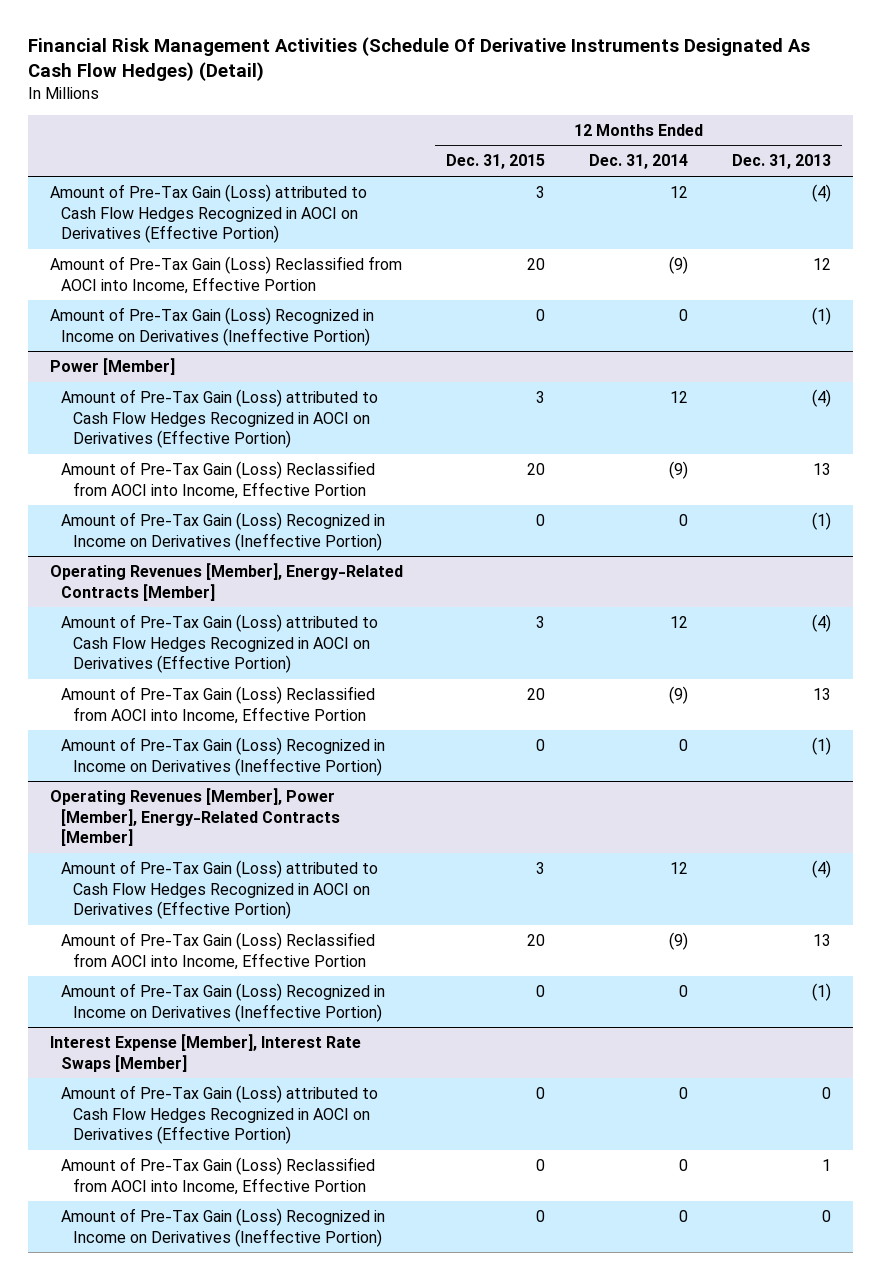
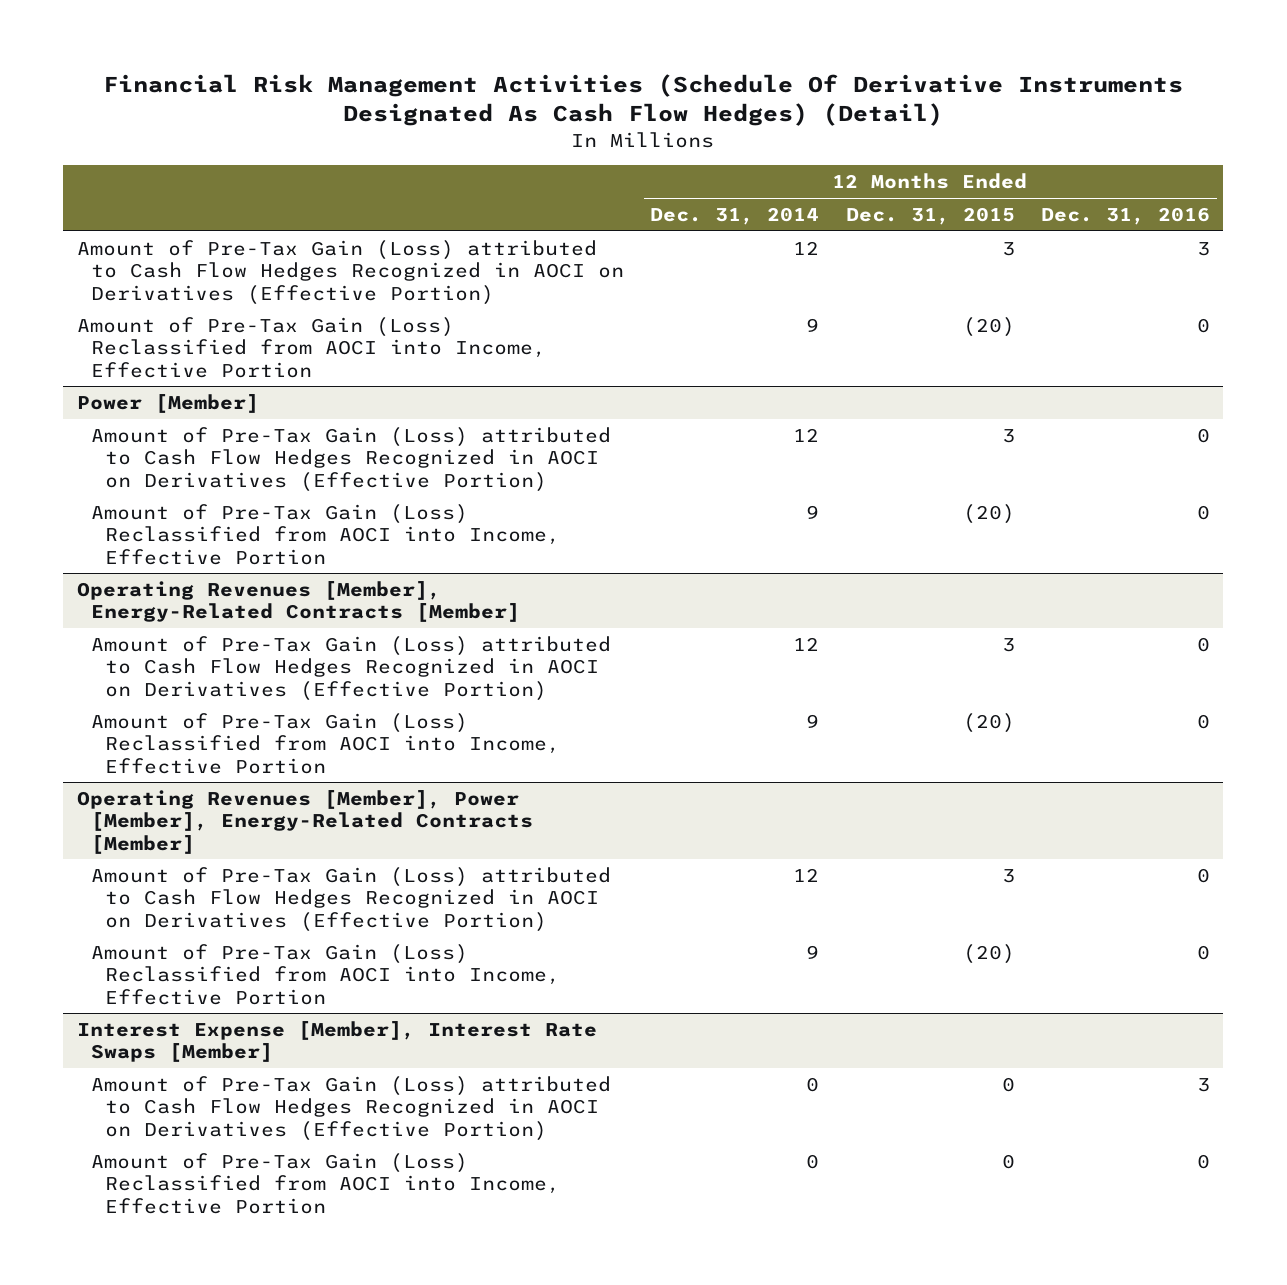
[731,154,831,170] Dec. 31, 2013 -> none
none -> [1041,207,1211,226] Dec. 31, 2016
[49,307,374,346] Amount of Pre-Tax Gain (Loss) Recognized in Income on Derivatives (Ineffective Portion) -> none
[527,258,546,271] 20 -> [962,316,1015,337] (20)
[669,256,689,275] (9) -> [806,317,820,332] 9
[61,512,386,551] Amount of Pre-Tax Gain (Loss) Recognized in Income on Derivatives (Ineffective Portion) -> none
[527,463,546,476] 20 -> [962,503,1015,524] (20)
[669,461,689,480] (9) -> [806,504,820,519] 9
[61,737,386,776] Amount of Pre-Tax Gain (Loss) Recognized in Income on Derivatives (Ineffective Portion) -> none
[527,688,546,701] 20 -> [962,712,1015,733] (20)
[669,686,689,705] (9) -> [806,713,820,728] 9
[61,983,386,1022] Amount of Pre-Tax Gain (Loss) Recognized in Income on Derivatives (Ineffective Portion) -> none
[527,934,546,947] 20 -> [962,943,1015,964] (20)
[669,932,689,951] (9) -> [806,944,820,959] 9
[61,1208,386,1247] Amount of Pre-Tax Gain (Loss) Recognized in Income on Derivatives (Ineffective Portion) -> none

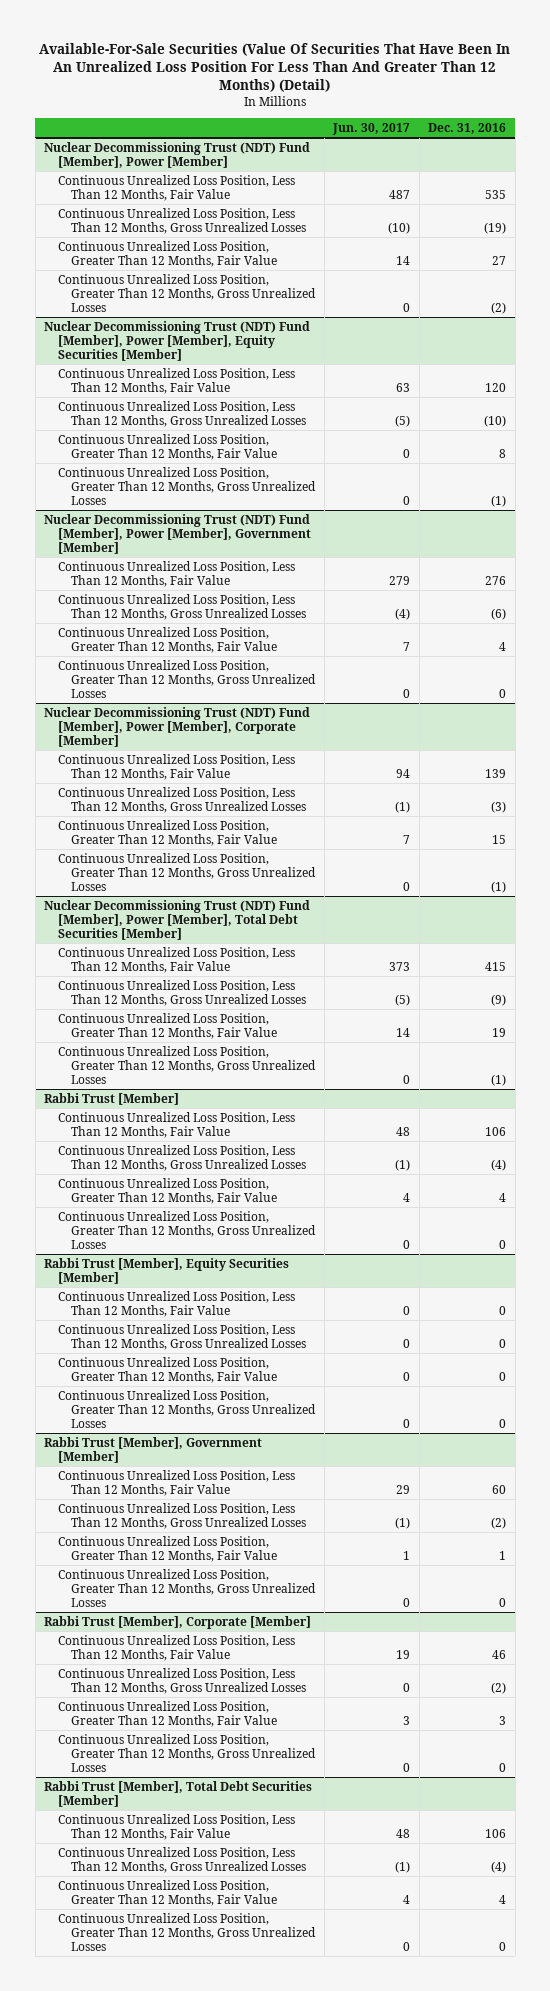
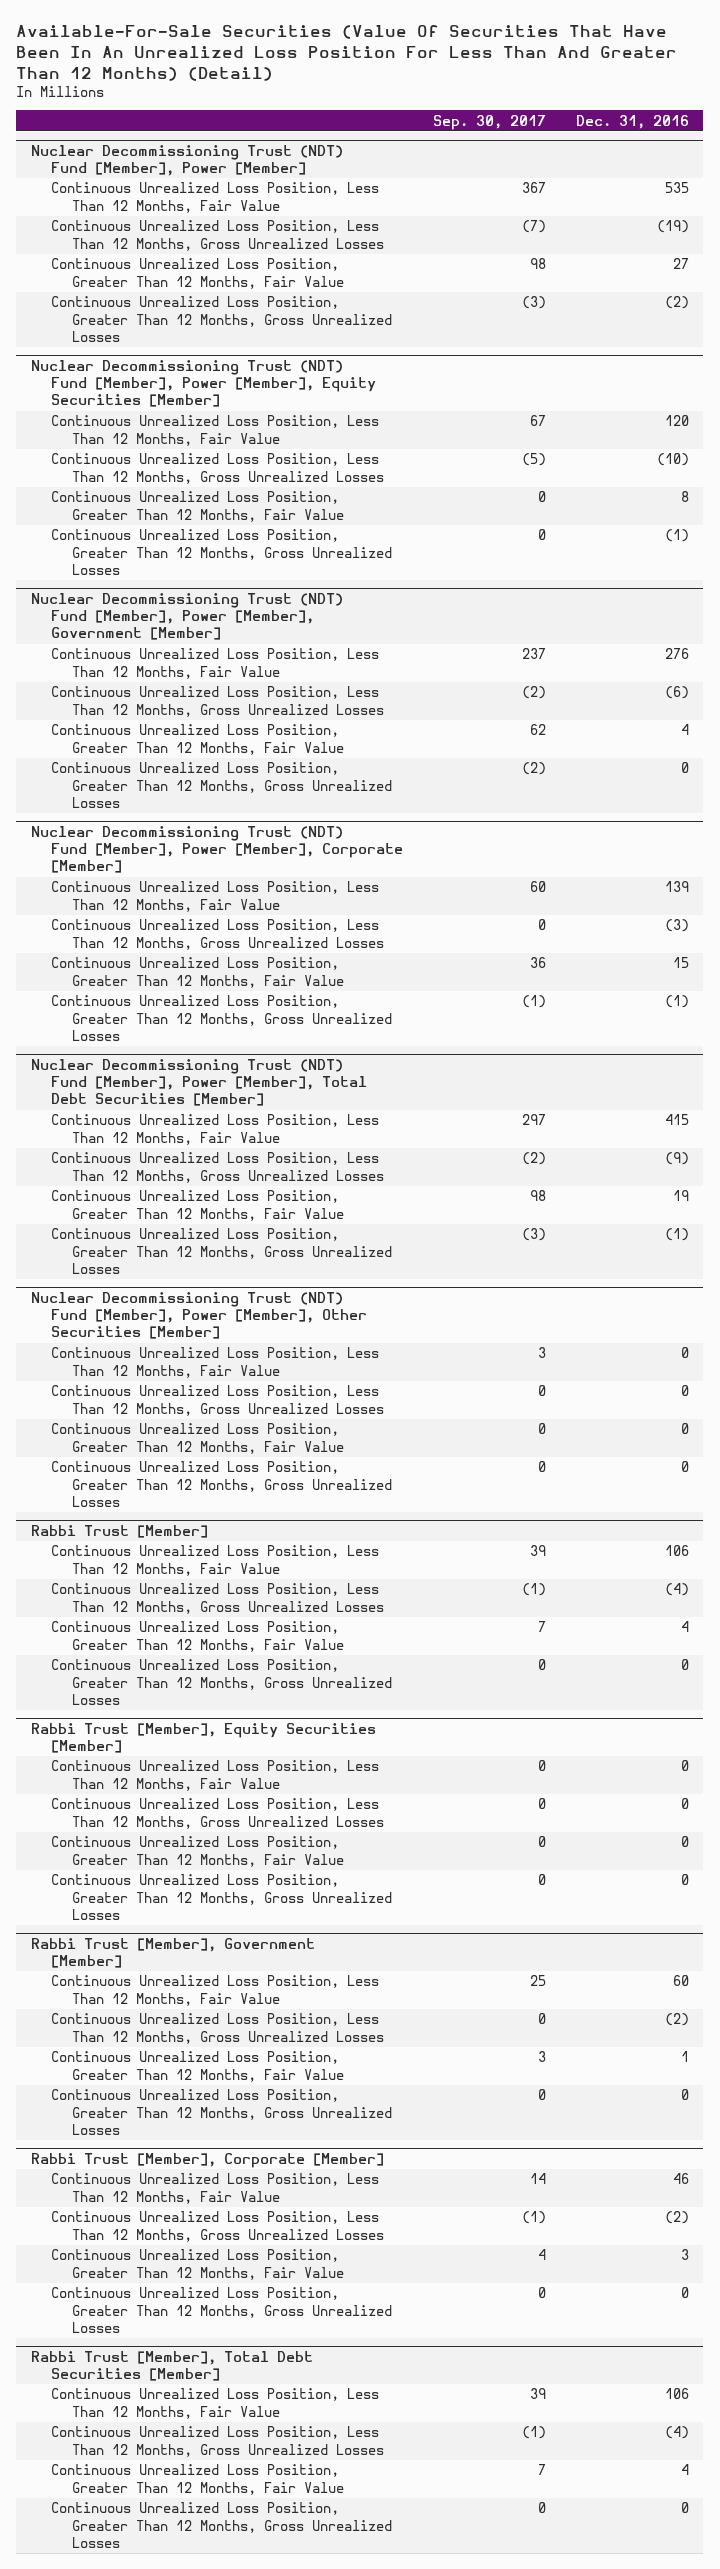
[332,123,411,136] Jun. 30, 2017 -> none
none -> [432,114,546,130] Sep. 30, 2017
none -> [31,1291,368,1340] Nuclear Decommissioning Trust (NDT) Fund [Member], Power [Member], Other Securities [Member]
none -> [51,1347,380,1378] Continuous Unrealized Loss Position, Less Than 12 Months, Fair Value
none -> [51,1385,384,1416] Continuous Unrealized Loss Position, Less Than 12 Months, Gross Unrealized Losses
none -> [51,1423,344,1454] Continuous Unrealized Loss Position, Greater Than 12 Months, Fair Value
none -> [51,1461,392,1507] Continuous Unrealized Loss Position, Greater Than 12 Months, Gross Unrealized Losses

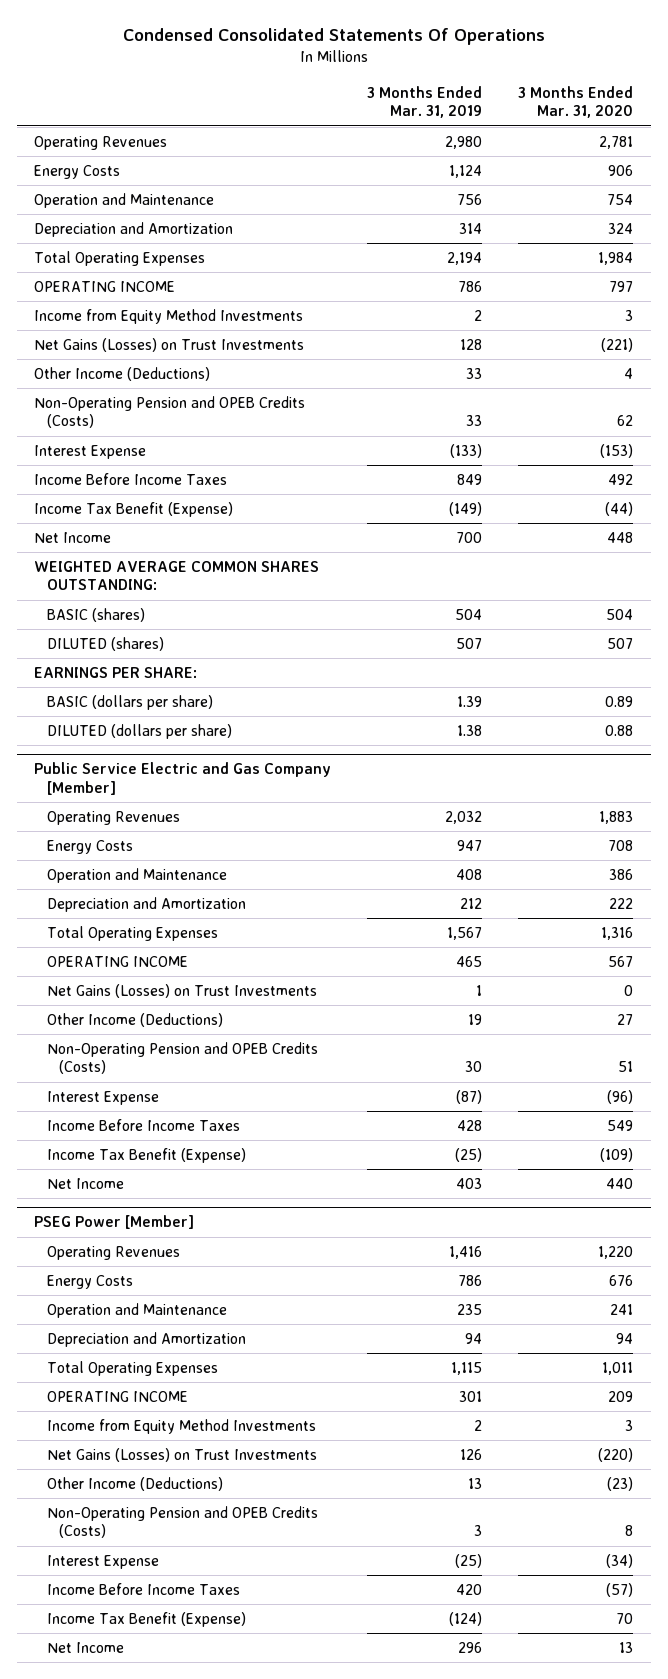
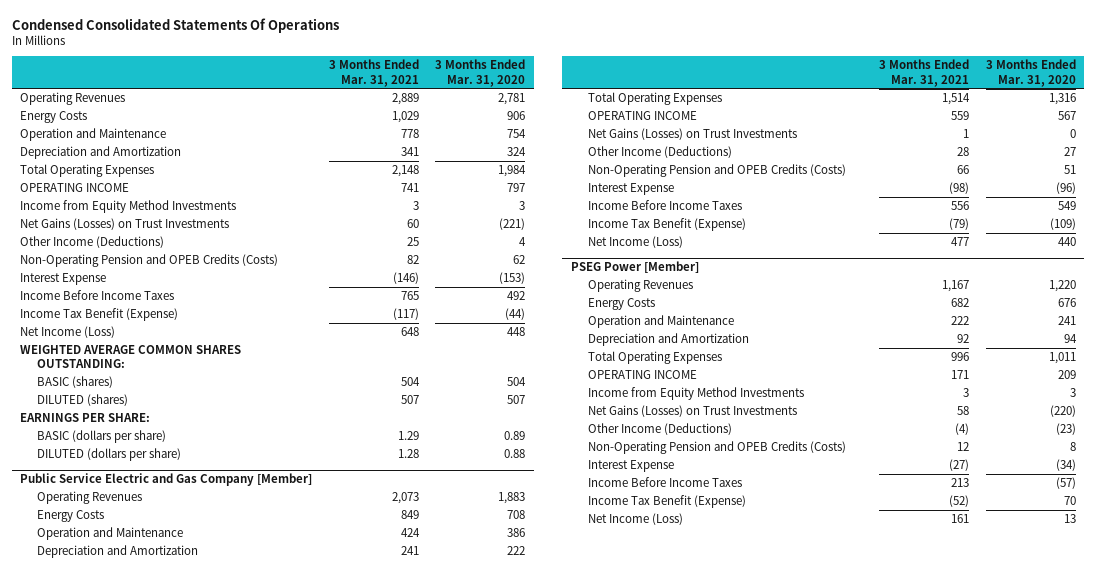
[367,85,483,119] 3 Months Ended Mar. 31, 2019 -> none
none -> [328,59,419,87] 3 Months Ended Mar. 31, 2021
[34,532,112,544] Net Income -> [20,326,116,339] Net Income (Loss)
[46,1178,124,1190] Net Income -> [587,236,683,249] Net Income (Loss)
[46,1642,124,1654] Net Income -> [587,513,683,526] Net Income (Loss)

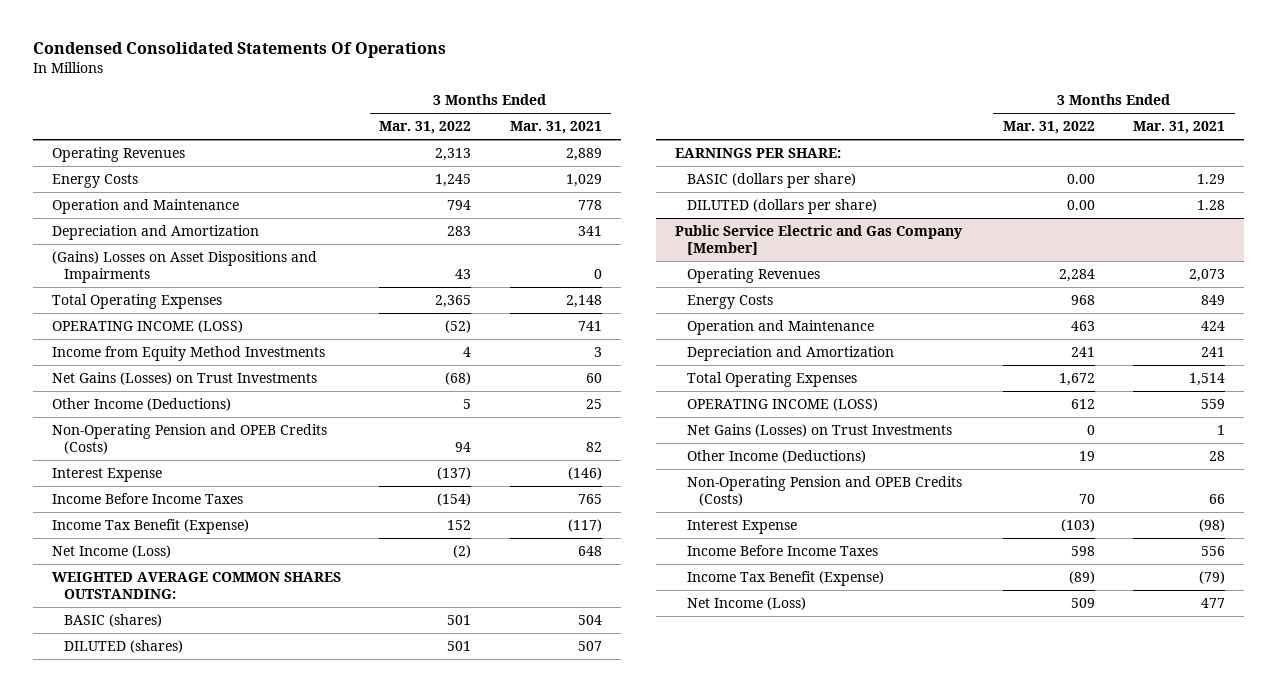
[435,59,526,87] 3 Months Ended Mar. 31, 2020 -> none
none -> [379,121,472,135] Mar. 31, 2022
none -> [51,251,317,284] (Gains) Losses on Asset Dispositions and Impairments
[20,183,130,193] OPERATING INCOME -> [51,320,243,334] OPERATING INCOME (LOSS)
[587,111,697,121] OPERATING INCOME -> [686,398,878,412] OPERATING INCOME (LOSS)
[570,261,699,274] PSEG Power [Member] -> none
[587,279,693,293] Operating Revenues -> none
[587,298,655,311] Energy Costs -> none
[587,315,734,329] Operation and Maintenance -> none
[587,333,749,347] Depreciation and Amortization -> none
[587,351,722,365] Total Operating Expenses -> none
[587,370,697,380] OPERATING INCOME -> none
[587,387,804,401] Income from Equity Method Investments -> none
[587,405,797,418] Net Gains (Losses) on Trust Investments -> none
[587,423,732,436] Other Income (Deductions) -> none
[587,441,846,455] Non-Operating Pension and OPEB Credits (Costs) -> none
[587,460,674,473] Interest Expense -> none
[587,477,742,488] Income Before Income Taxes -> none
[587,495,746,509] Income Tax Benefit (Expense) -> none
[587,513,683,526] Net Income (Loss) -> none

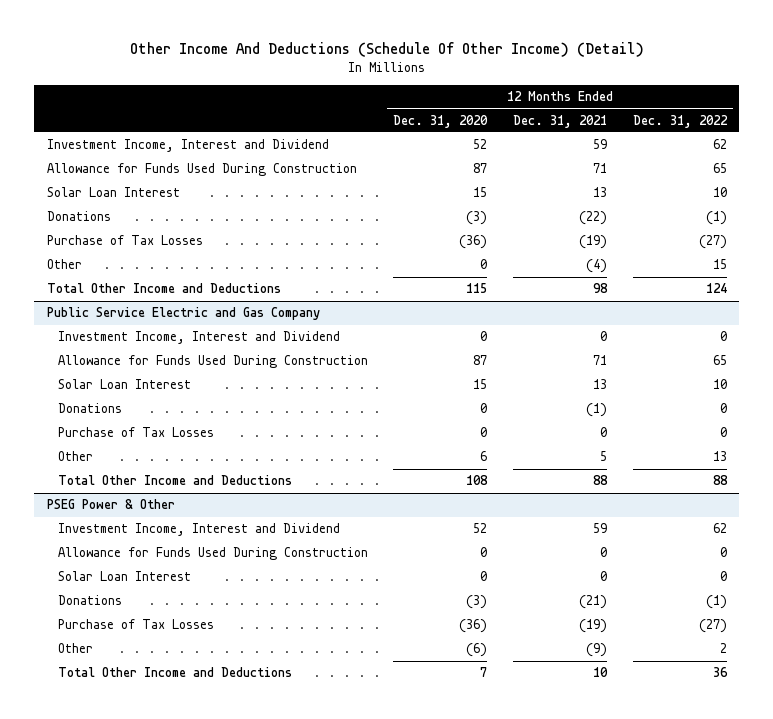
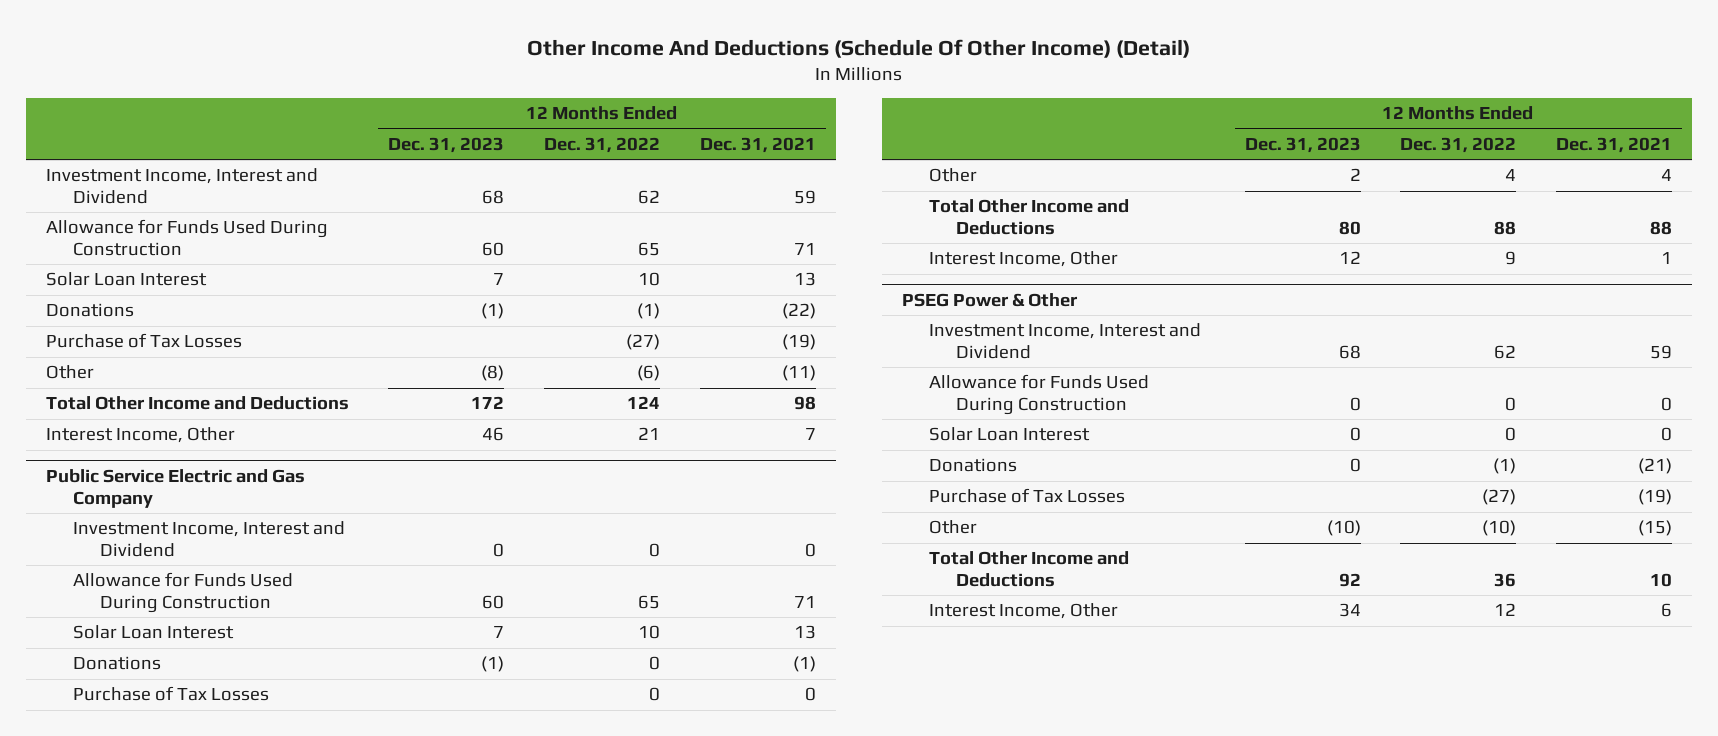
[393,114,489,128] Dec. 31, 2020 -> none
none -> [388,136,505,153] Dec. 31, 2023
[586,259,608,274] (4) -> [781,365,816,382] (11)
[712,259,727,270] 15 -> [637,365,661,382] (6)
none -> [45,427,235,444] Interest Income, Other
[600,451,608,462] 5 -> [1661,169,1673,182] 4
[712,451,727,462] 13 -> [1505,169,1517,182] 4
none -> [928,251,1118,268] Interest Income, Other
[586,643,608,658] (9) -> [1638,520,1673,537] (15)
[719,643,727,654] 2 -> [1482,520,1517,537] (10)
none -> [928,603,1118,620] Interest Income, Other

